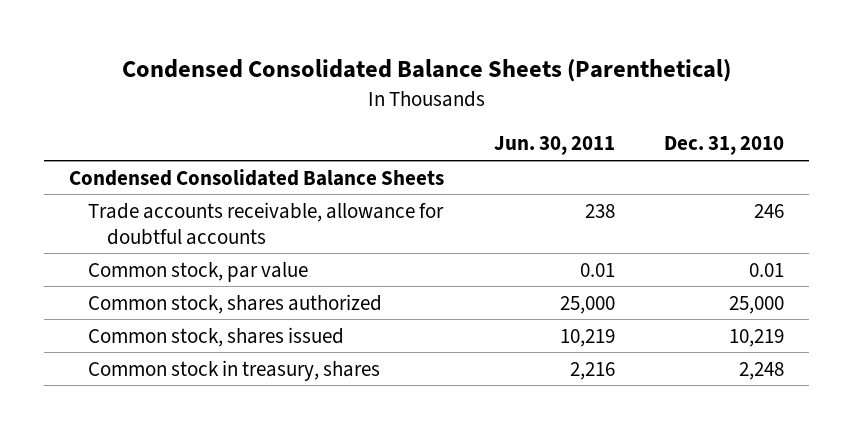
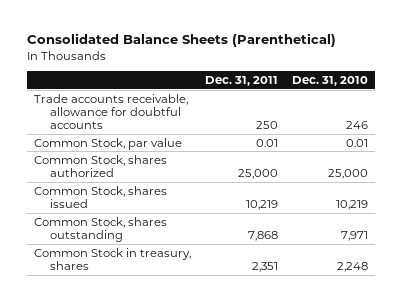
[121,59,731,83] Condensed Consolidated Balance Sheets (Parenthetical) -> [26,33,336,48] Consolidated Balance Sheets (Parenthetical)
[493,136,615,156] Jun. 30, 2011 -> none
none -> [204,75,278,86] Dec. 31, 2011
[69,168,445,186] Condensed Consolidated Balance Sheets -> none
[88,261,309,282] Common stock, par value -> [33,137,182,150] Common Stock, par value
[88,293,383,314] Common stock, shares authorized -> [33,154,167,177] Common Stock, shares authorized
[88,326,345,347] Common stock, shares issued -> [33,185,167,208] Common Stock, shares issued
none -> [33,216,167,242] Common Stock, shares outstanding
[88,359,381,381] Common stock in treasury, shares -> [33,247,191,270] Common Stock in treasury, shares

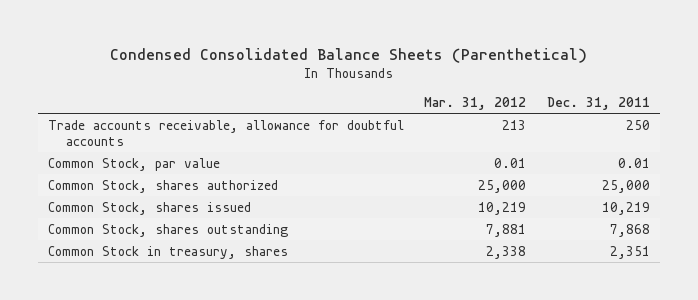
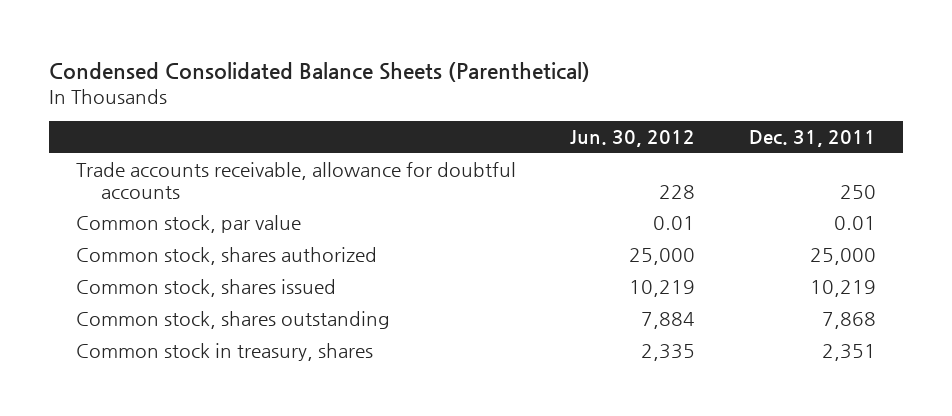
[424,97,527,111] Mar. 31, 2012 -> none
none -> [570,130,696,148] Jun. 30, 2012
[48,157,221,171] Common Stock, par value -> [76,215,302,234] Common stock, par value
[48,179,279,193] Common Stock, shares authorized -> [76,247,378,266] Common stock, shares authorized
[48,201,252,215] Common Stock, shares issued -> [76,279,337,298] Common stock, shares issued
[48,223,289,237] Common Stock, shares outstanding -> [76,311,391,330] Common stock, shares outstanding
[48,245,289,259] Common Stock in treasury, shares -> [76,343,374,362] Common stock in treasury, shares

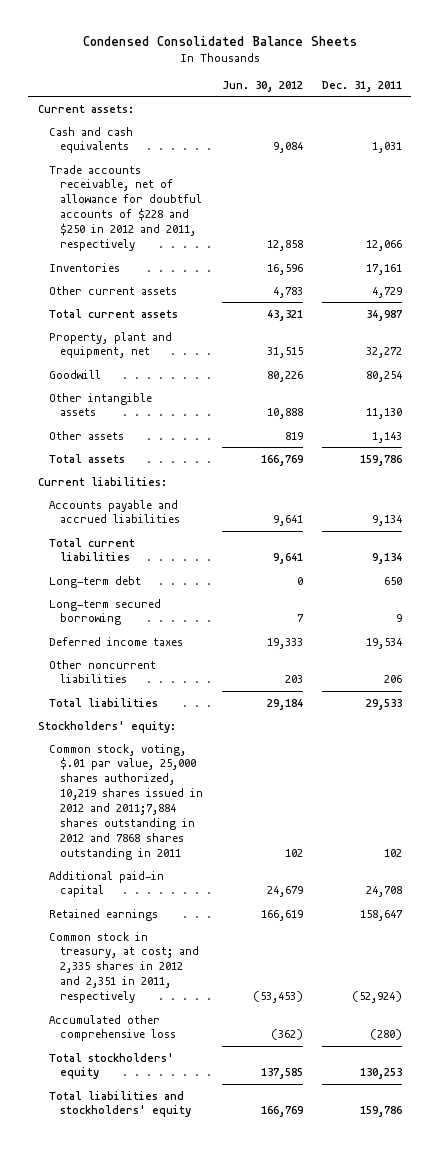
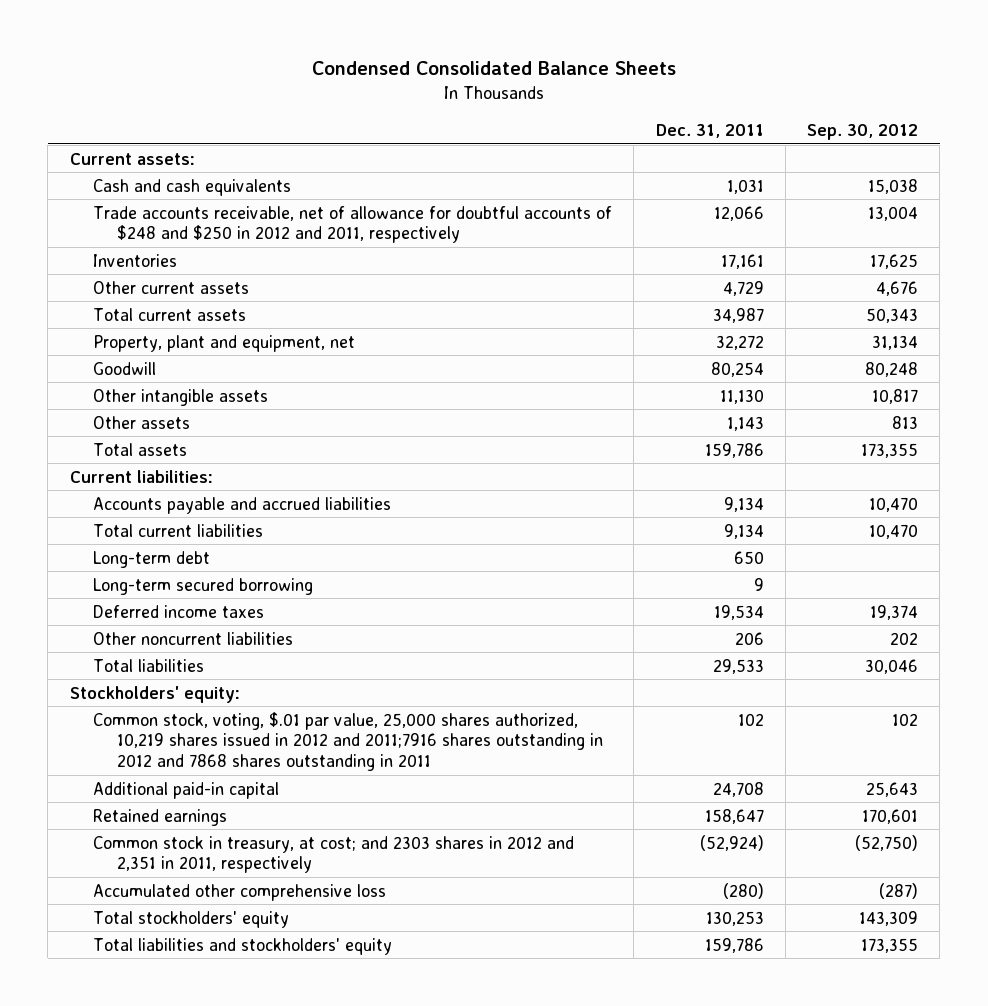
[221,80,303,92] Jun. 30, 2012 -> none
none -> [807,123,919,140] Sep. 30, 2012
[48,164,202,252] Trade accounts receivable, net of allowance for doubtful accounts of $228 and $250 in 2012 and 2011, respectively -> [93,205,613,244] Trade accounts receivable, net of allowance for doubtful accounts of $248 and $250 in 2012 and 2011, respectively
[48,743,203,860] Common stock, voting, $.01 par value, 25,000 shares authorized, 10,219 shares issued in 2012 and 2011;7,884 shares outstanding in 2012 and 7868 shares outstanding in 2011 -> [93,711,603,772] Common stock, voting, $.01 par value, 25,000 shares authorized, 10,219 shares issued in 2012 and 2011;7916 shares outstanding in 2012 and 7868 shares outstanding in 2011
[48,931,199,1004] Common stock in treasury, at cost; and 2,335 shares in 2012 and 2,351 in 2011, respectively -> [93,835,575,874] Common stock in treasury, at cost; and 2303 shares in 2012 and 2,351 in 2011, respectively

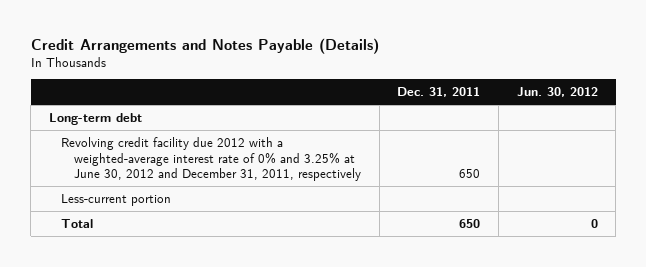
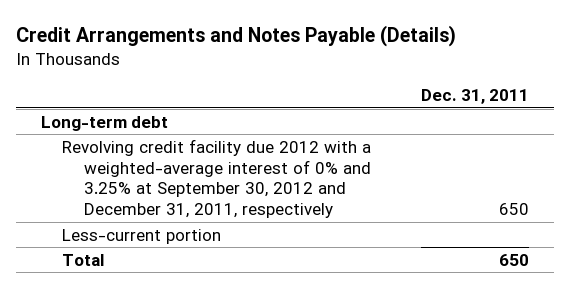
[516,87,598,98] Jun. 30, 2012 -> none
[61,136,361,182] Revolving credit facility due 2012 with a weighted-average interest rate of 0% and 3.25% at June 30, 2012 and December 31, 2011, respectively -> [62,138,372,219] Revolving credit facility due 2012 with a weighted-average interest of 0% and 3.25% at September 30, 2012 and December 31, 2011, respectively

